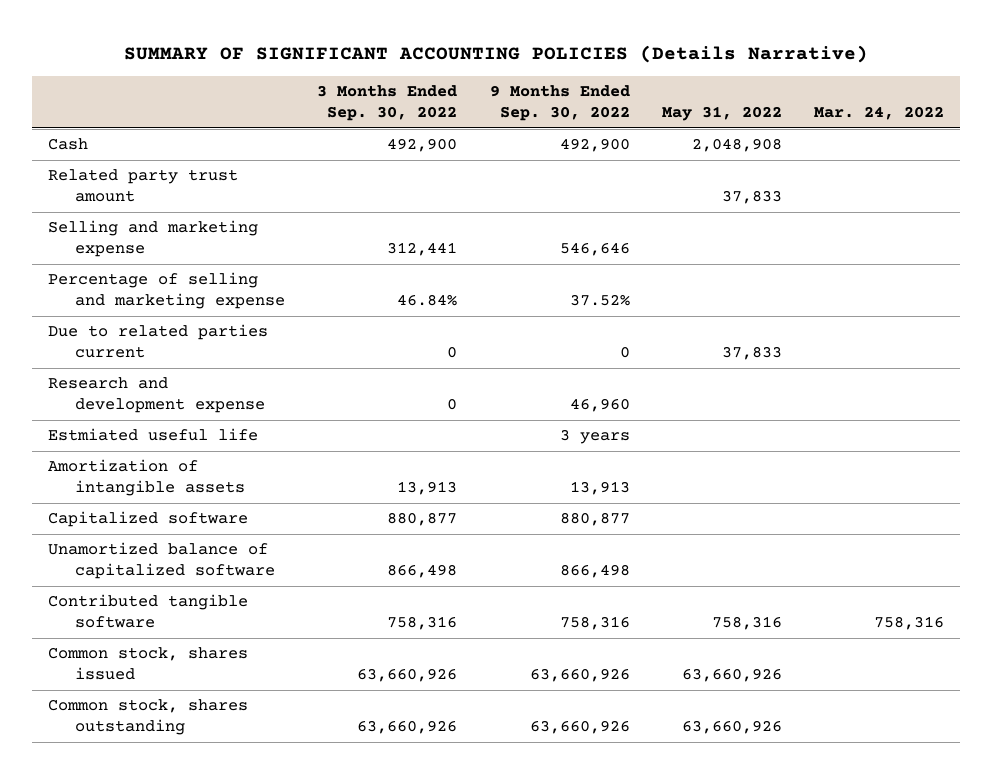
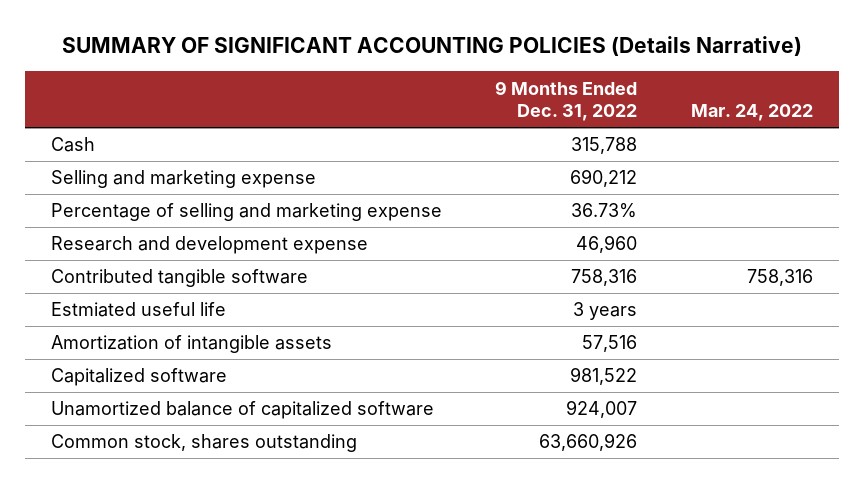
[317,85,458,122] 3 Months Ended Sep. 30, 2022 -> none
[489,85,630,122] 9 Months Ended Sep. 30, 2022 -> none
[661,106,782,122] May 31, 2022 -> none
none -> [495,80,638,122] 9 Months Ended Dec. 31, 2022
[48,169,239,203] Related party trust amount -> none
[48,324,269,359] Due to related parties current -> none
[48,594,249,629] Contributed tangible software -> [51,269,309,288] Contributed tangible software
[48,647,249,681] Common stock, shares issued -> none

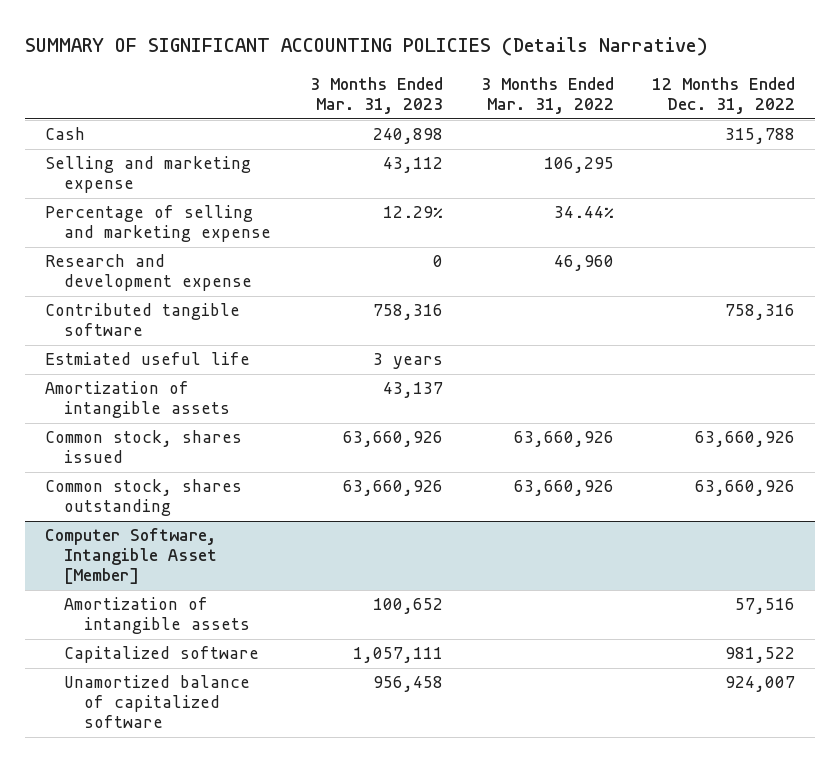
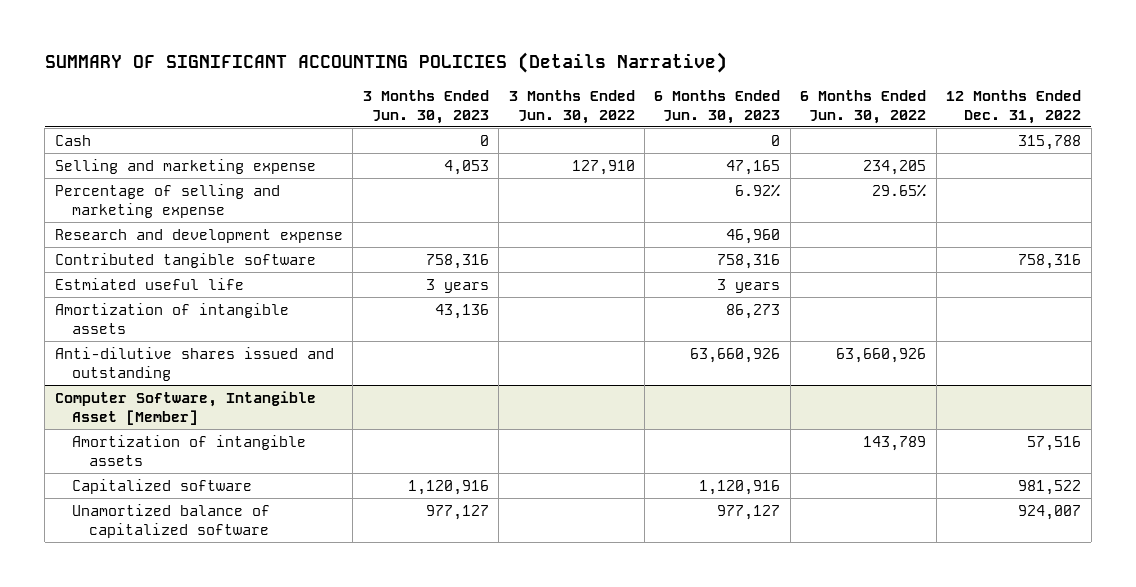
[309,77,443,115] 3 Months Ended Mar. 31, 2023 -> none
[481,77,615,115] 3 Months Ended Mar. 31, 2022 -> none
none -> [362,89,489,124] 3 Months Ended Jun. 30, 2023
none -> [508,89,635,124] 3 Months Ended Jun. 30, 2022
none -> [654,89,781,124] 6 Months Ended Jun. 30, 2023
none -> [800,89,927,124] 6 Months Ended Jun. 30, 2022
[44,430,242,464] Common stock, shares issued -> none
[44,479,242,517] Common stock, shares outstanding -> none
none -> [54,346,334,381] Anti-dilutive shares issued and outstanding

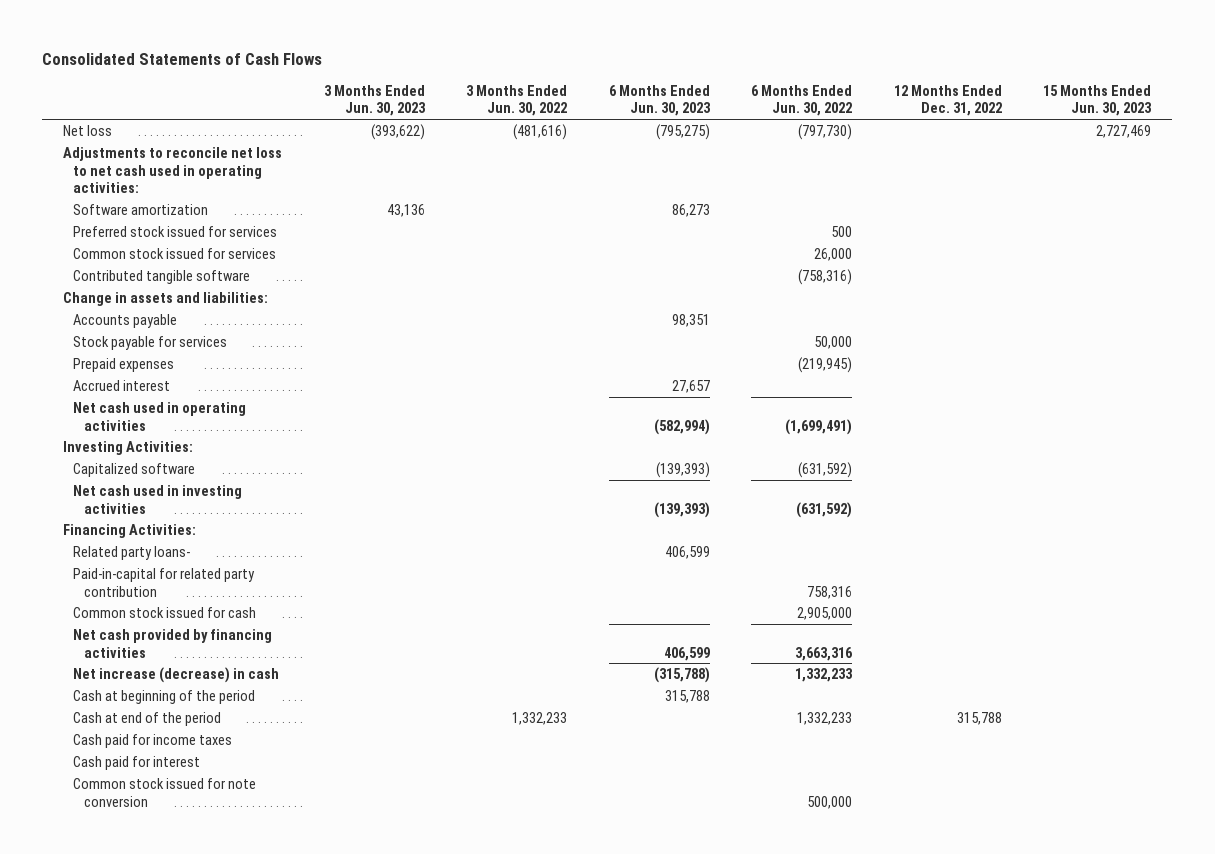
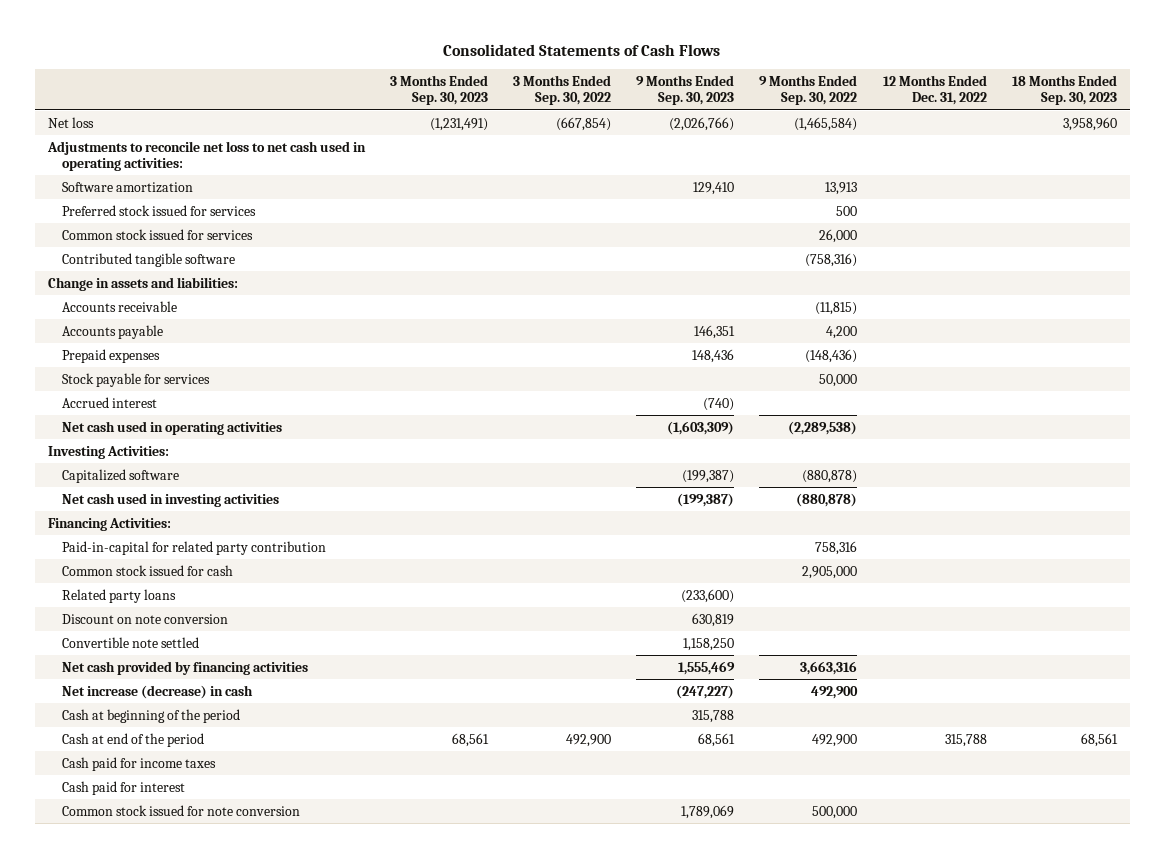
[323,84,426,117] 3 Months Ended Jun. 30, 2023 -> none
[466,84,568,117] 3 Months Ended Jun. 30, 2022 -> none
[608,84,711,117] 6 Months Ended Jun. 30, 2023 -> none
[751,84,853,117] 6 Months Ended Jun. 30, 2022 -> none
[1043,84,1153,117] 15 Months Ended Jun. 30, 2023 -> none
none -> [389,75,488,106] 3 Months Ended Sep. 30, 2023
none -> [512,75,611,106] 3 Months Ended Sep. 30, 2022
none -> [636,75,735,106] 9 Months Ended Sep. 30, 2023
none -> [759,75,858,106] 9 Months Ended Sep. 30, 2022
none -> [1011,75,1117,106] 18 Months Ended Sep. 30, 2023
none -> [62,300,178,312] Accounts receivable
[73,336,228,351] Stock payable for services -> [62,372,211,387] Stock payable for services
[73,546,191,561] Related party loans- -> none
none -> [62,588,177,603] Related party loans
none -> [62,613,229,624] Discount on note conversion
none -> [62,636,200,648] Convertible note settled

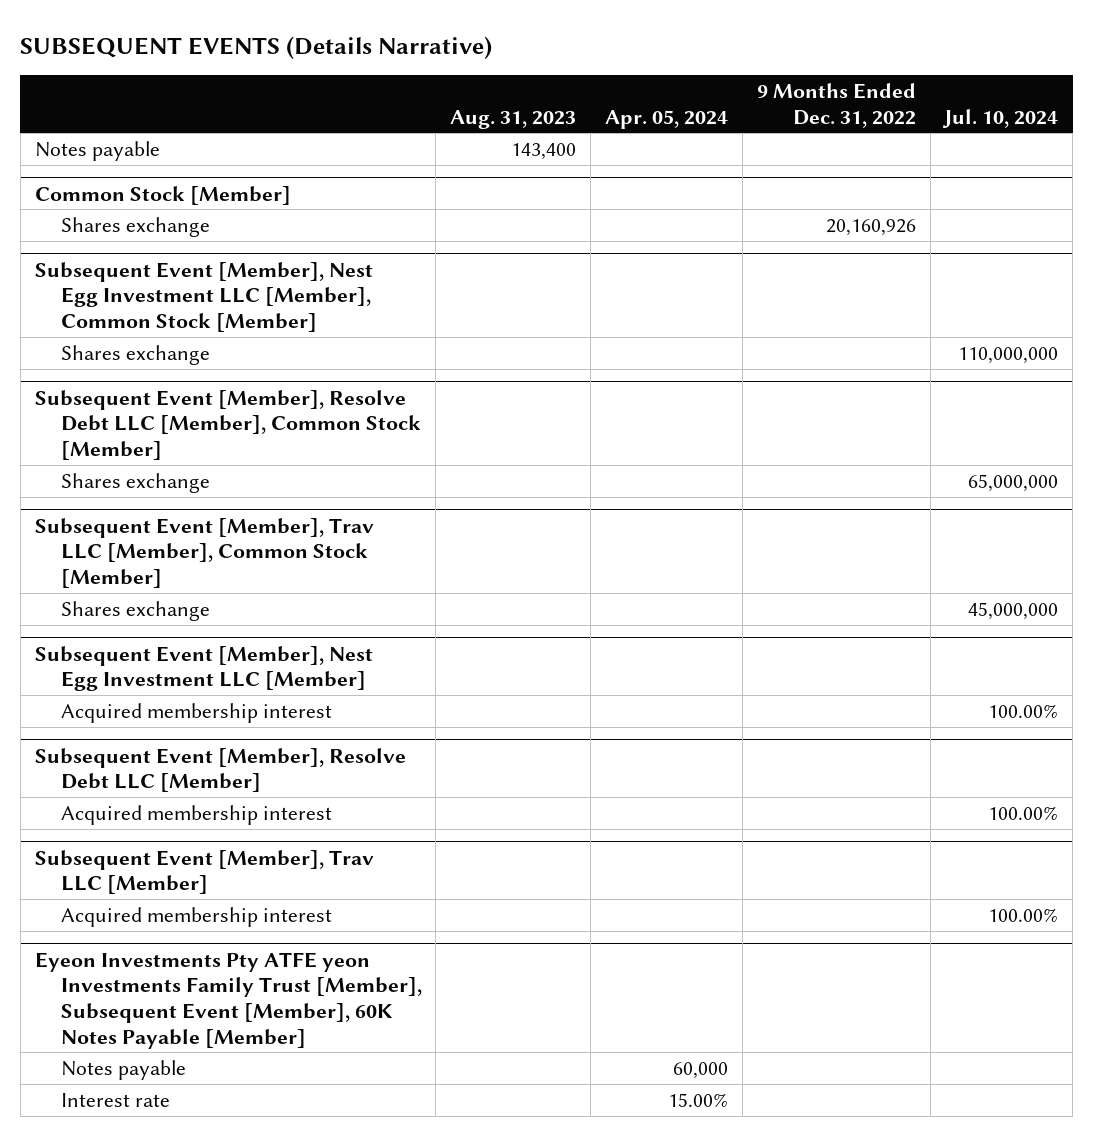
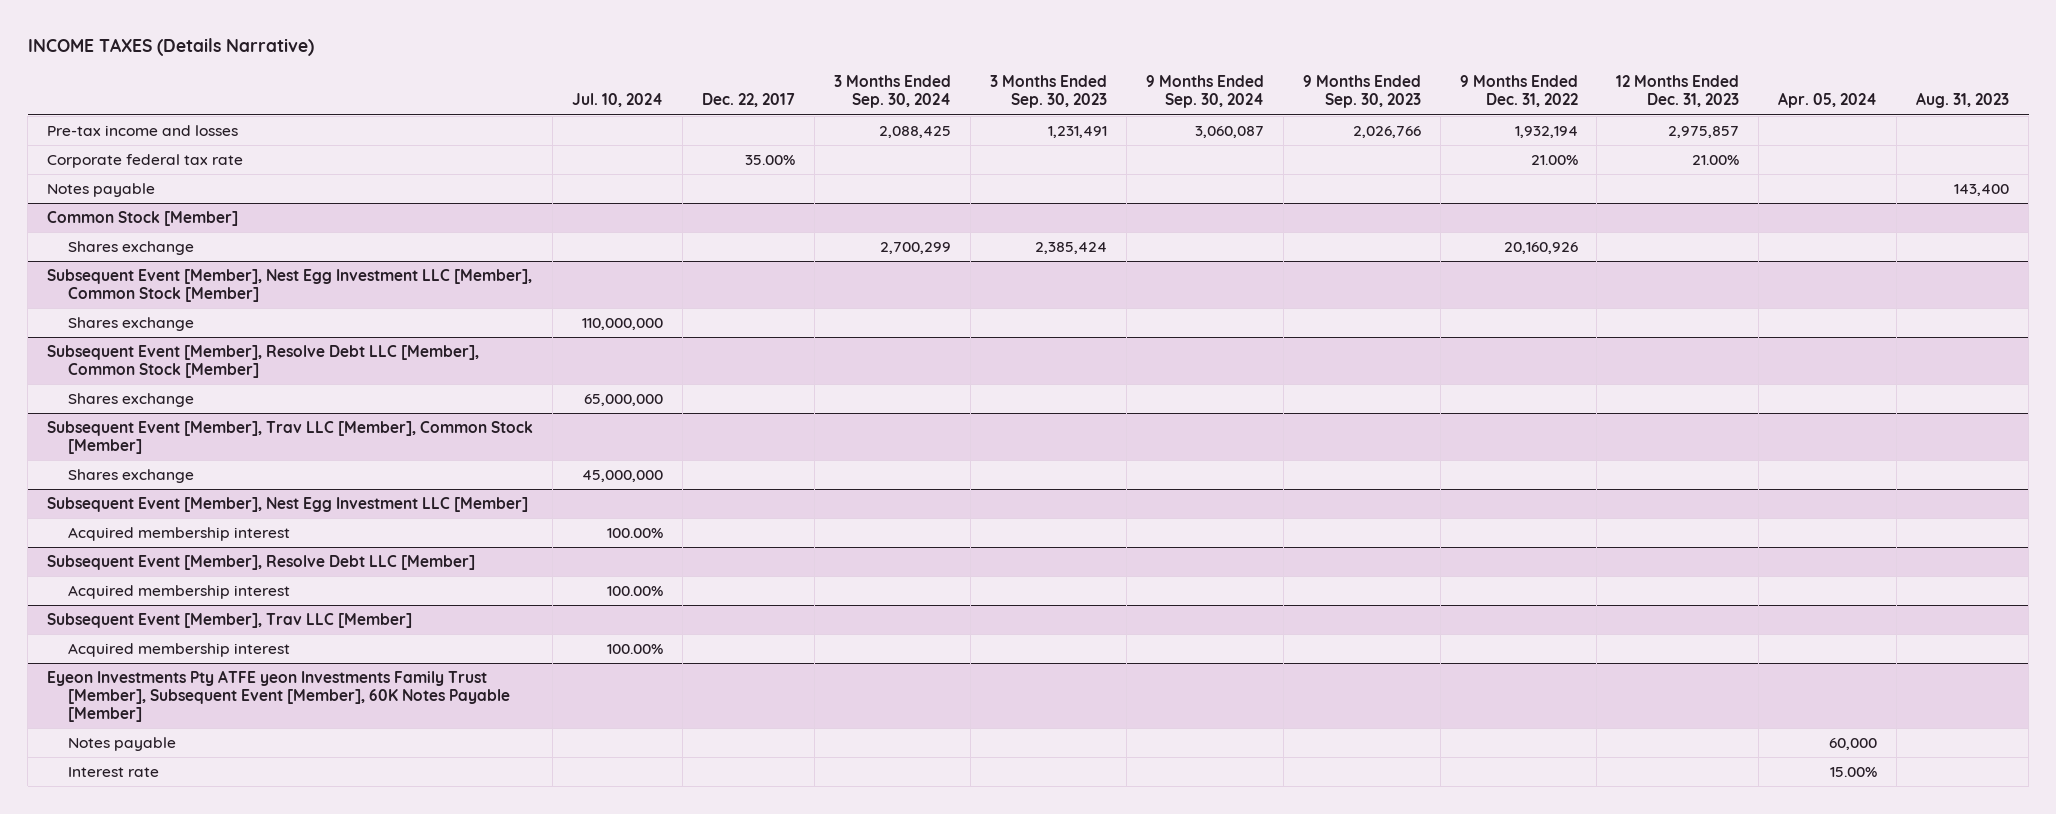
[20,35,493,59] SUBSEQUENT EVENTS (Details Narrative) -> [27,37,314,56] INCOME TAXES (Details Narrative)
none -> [702,93,796,108] Dec. 22, 2017
none -> [833,75,951,109] 3 Months Ended Sep. 30, 2024
none -> [989,75,1107,109] 3 Months Ended Sep. 30, 2023
none -> [1145,75,1264,109] 9 Months Ended Sep. 30, 2024
none -> [1302,75,1421,109] 9 Months Ended Sep. 30, 2023
none -> [1616,75,1740,108] 12 Months Ended Dec. 31, 2023
none -> [47,125,239,137] Pre-tax income and losses
none -> [47,154,244,169] Corporate federal tax rate

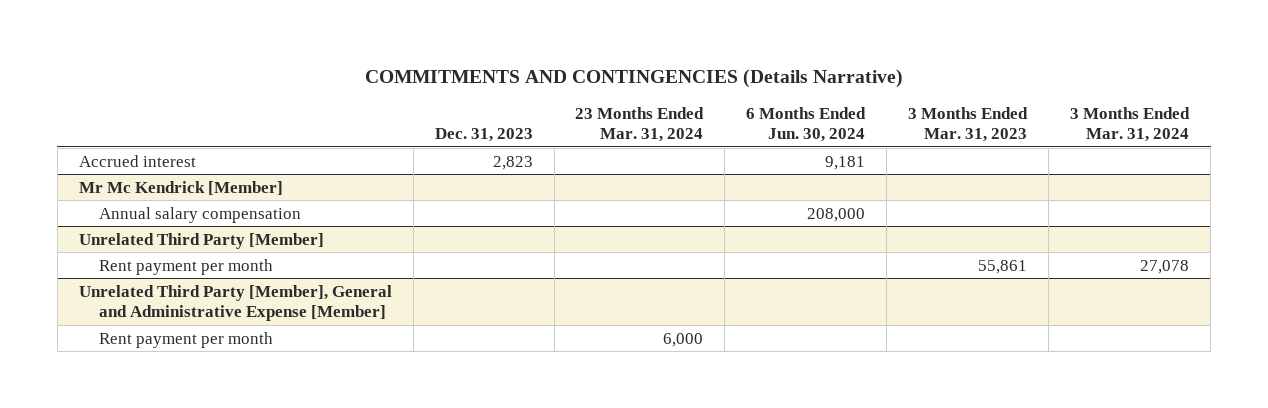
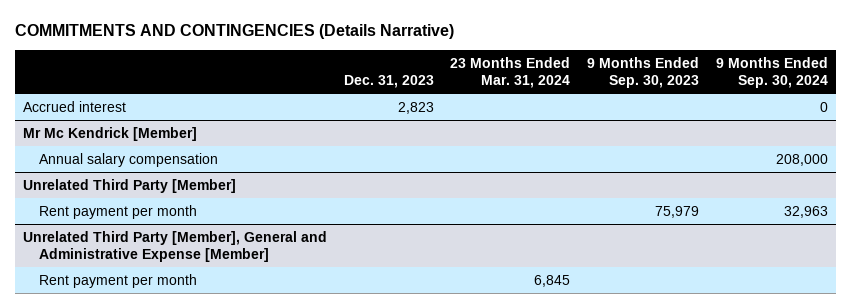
[746,106,867,143] 6 Months Ended Jun. 30, 2024 -> none
[908,106,1029,143] 3 Months Ended Mar. 31, 2023 -> none
[1070,106,1191,143] 3 Months Ended Mar. 31, 2024 -> none
none -> [587,56,700,88] 9 Months Ended Sep. 30, 2023
none -> [715,56,828,88] 9 Months Ended Sep. 30, 2024
[663,332,704,347] 6,000 -> [534,274,571,287] 6,845

